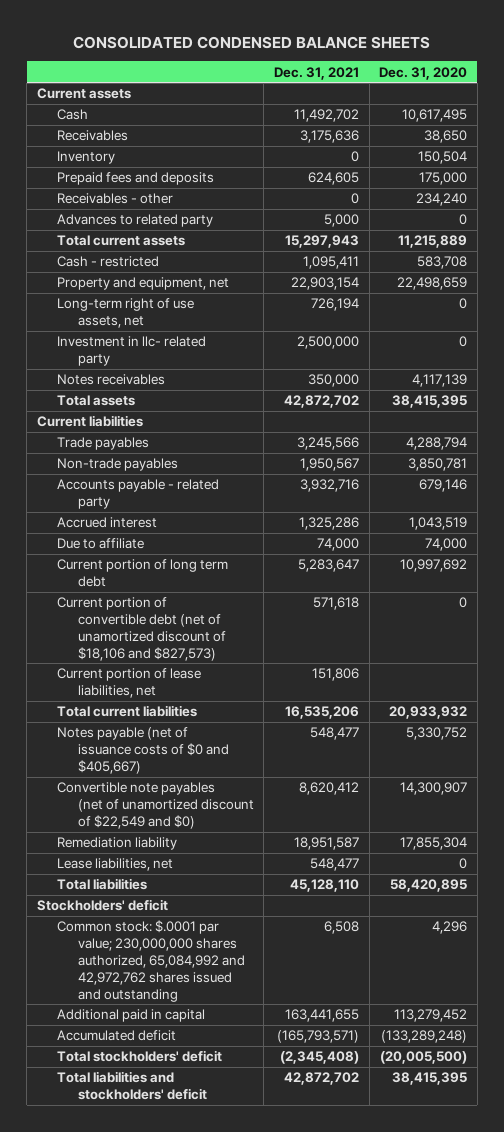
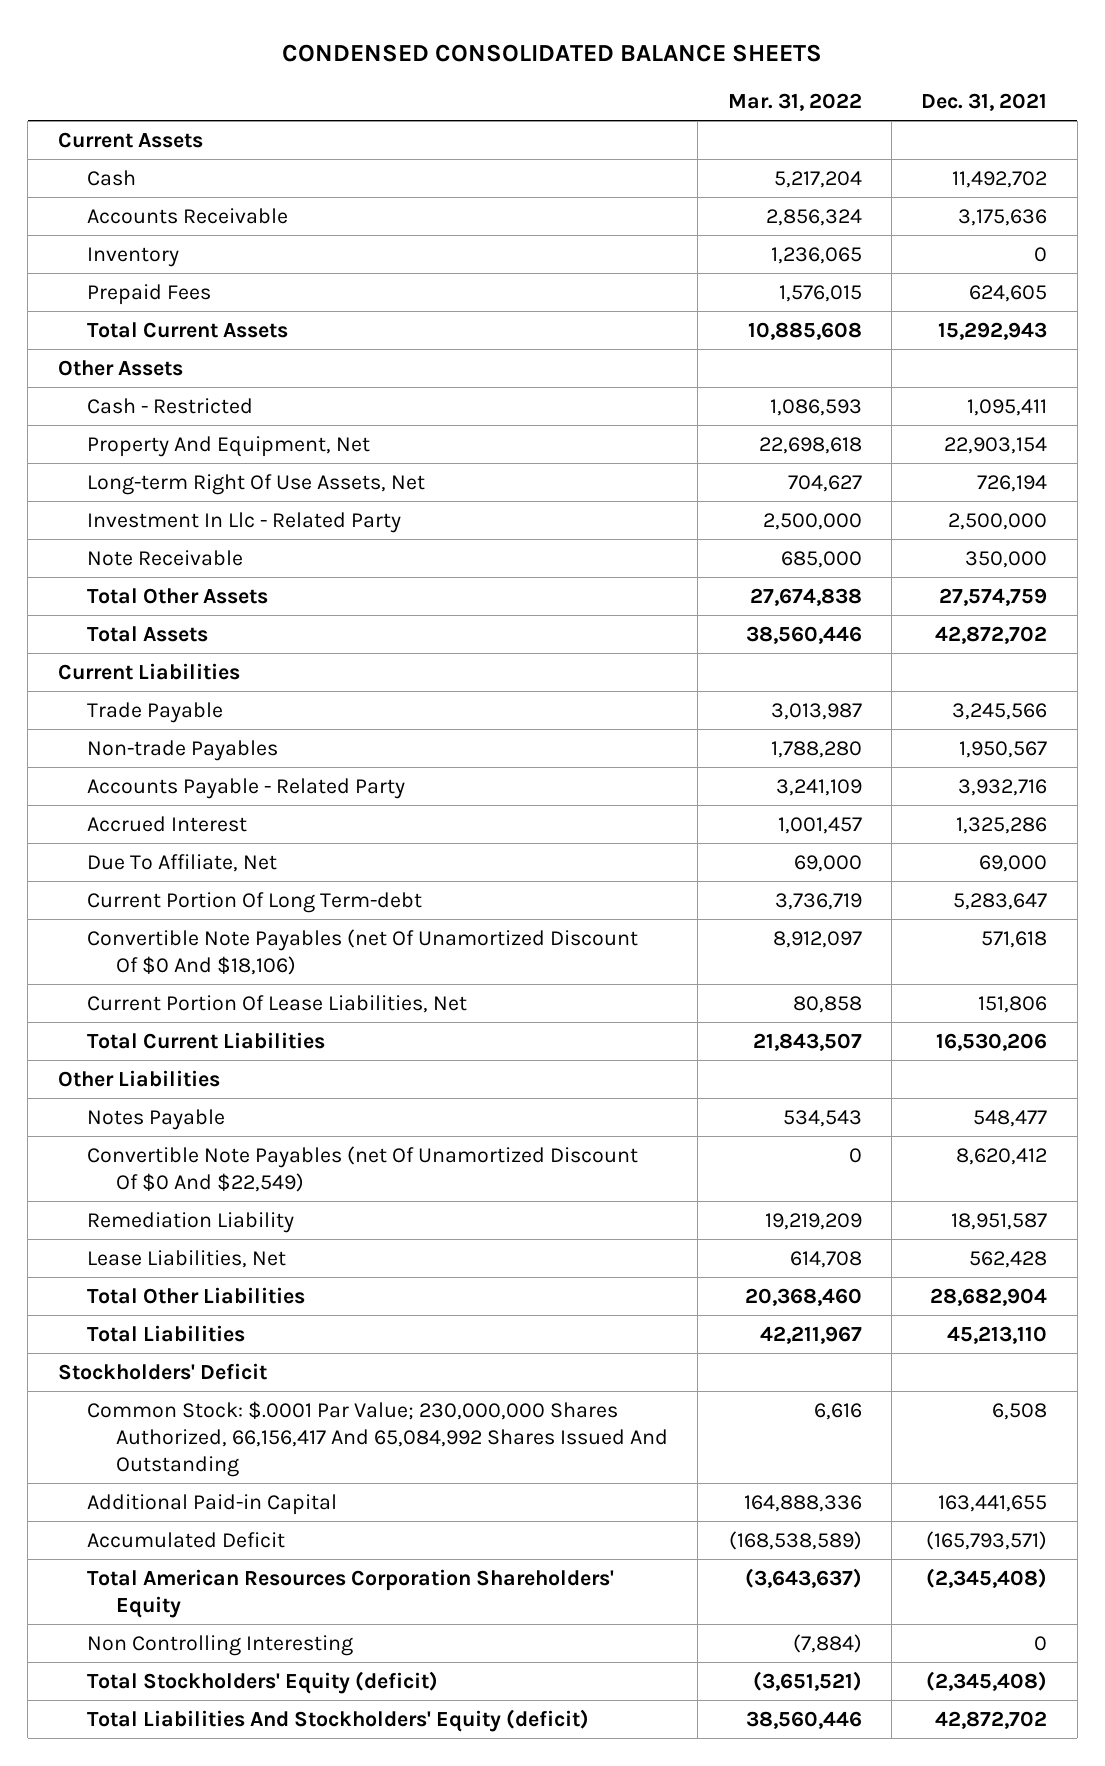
[72,35,430,49] CONSOLIDATED CONDENSED BALANCE SHEETS -> [282,44,823,63] CONDENSED CONSOLIDATED BALANCE SHEETS
[379,66,468,80] Dec. 31, 2020 -> none
none -> [727,93,862,112] Mar. 31, 2022
[36,88,131,100] Current assets -> [57,131,203,148] Current Assets
[57,130,129,142] Receivables -> [86,207,288,224] Accounts Receivable
[57,193,174,205] Receivables - other -> none
[57,214,214,228] Advances to related party -> none
[57,172,215,186] Prepaid fees and deposits -> [86,283,211,305] Prepaid Fees
[57,235,186,247] Total current assets -> [86,321,288,338] Total Current Assets
[284,235,359,249] 15,297,943 -> [938,321,1048,340] 15,292,943
none -> [57,359,183,376] Other Assets
[57,256,160,268] Cash - restricted -> [86,397,253,414] Cash - Restricted
[57,277,230,291] Property and equipment, net -> [86,435,370,457] Property And Equipment, Net
[57,298,195,329] Long-term right of use assets, net -> [86,473,425,495] Long-term Right Of Use Assets, Net
[57,336,207,367] Investment in llc- related party -> [86,511,401,533] Investment In Llc - Related Party
[57,374,166,386] Notes receivables -> [86,549,243,566] Note Receivable
none -> [86,587,268,604] Total Other Assets
[57,395,136,407] Total assets -> [86,625,208,642] Total Assets
[36,415,143,428] Current liabilities -> [57,662,240,680] Current Liabilities
[57,437,150,451] Trade payables -> [86,701,223,723] Trade Payable
[57,458,179,472] Non-trade payables -> [86,739,278,761] Non-trade Payables
[57,479,220,510] Accounts payable - related party -> [86,777,405,799] Accounts Payable - Related Party
[57,517,158,529] Accrued interest -> [86,815,247,832] Accrued Interest
[57,538,145,550] Due to affiliate -> [86,853,277,872] Due To Affiliate, Net
[316,538,359,552] 74,000 -> [979,854,1048,872] 69,000
[57,559,229,588] Current portion of long term debt -> [86,891,422,913] Current Portion Of Long Term-debt
[57,597,226,661] Current portion of convertible debt (net of unamortized discount of $18,106 and $827,573) -> [86,928,638,975] Convertible Note Payables (net Of Unamortized Discount Of $0 And $18,106)
[57,668,202,699] Current portion of lease liabilities, net -> [86,994,467,1013] Current Portion Of Lease Liabilities, Net
[57,705,198,718] Total current liabilities -> [86,1031,325,1049] Total Current Liabilities
[284,706,359,720] 16,535,206 -> [936,1032,1048,1051] 16,530,206
none -> [57,1069,220,1087] Other Liabilities
[57,727,229,774] Notes payable (net of issuance costs of $0 and $405,667) -> [86,1108,225,1130] Notes Payable
[57,782,254,829] Convertible note payables (net of unamortized discount of $22,549 and $0) -> [86,1145,638,1192] Convertible Note Payables (net Of Unamortized Discount Of $0 And $22,549)
[57,837,178,851] Remediation liability -> [86,1211,294,1233] Remediation Liability
[57,858,174,872] Lease liabilities, net -> [86,1249,286,1268] Lease Liabilities, Net
[309,858,359,872] 548,477 -> [969,1250,1048,1268] 562,428
none -> [86,1286,305,1304] Total Other Liabilities
[57,878,148,891] Total liabilities -> [86,1324,245,1342] Total Liabilities
[289,879,359,893] 45,128,110 -> [947,1325,1048,1344] 45,213,110
[36,899,168,912] Stockholders' deficit -> [57,1362,267,1380] Stockholders' Deficit
[57,920,245,1002] Common stock: $.0001 par value; 230,000,000 shares authorized, 65,084,992 and 42,972,762 shares issued and outstanding -> [86,1400,669,1477] Common Stock: $.0001 Par Value; 230,000,000 Shares Authorized, 66,156,417 And 65,084,992 Shares Issued And Outstanding
[57,1009,206,1023] Additional paid in capital -> [86,1493,337,1515] Additional Paid-in Capital
[57,1030,177,1042] Accumulated deficit -> [86,1531,285,1548] Accumulated Deficit
none -> [86,1568,614,1618] Total American Resources Corporation Shareholders' Equity
none -> [86,1634,353,1656] Non Controlling Interesting
[57,1050,223,1063] Total stockholders' deficit -> [86,1670,438,1694] Total Stockholders' Equity (deficit)
[57,1071,207,1101] Total liabilities and stockholders' deficit -> [86,1708,589,1732] Total Liabilities And Stockholders' Equity (deficit)

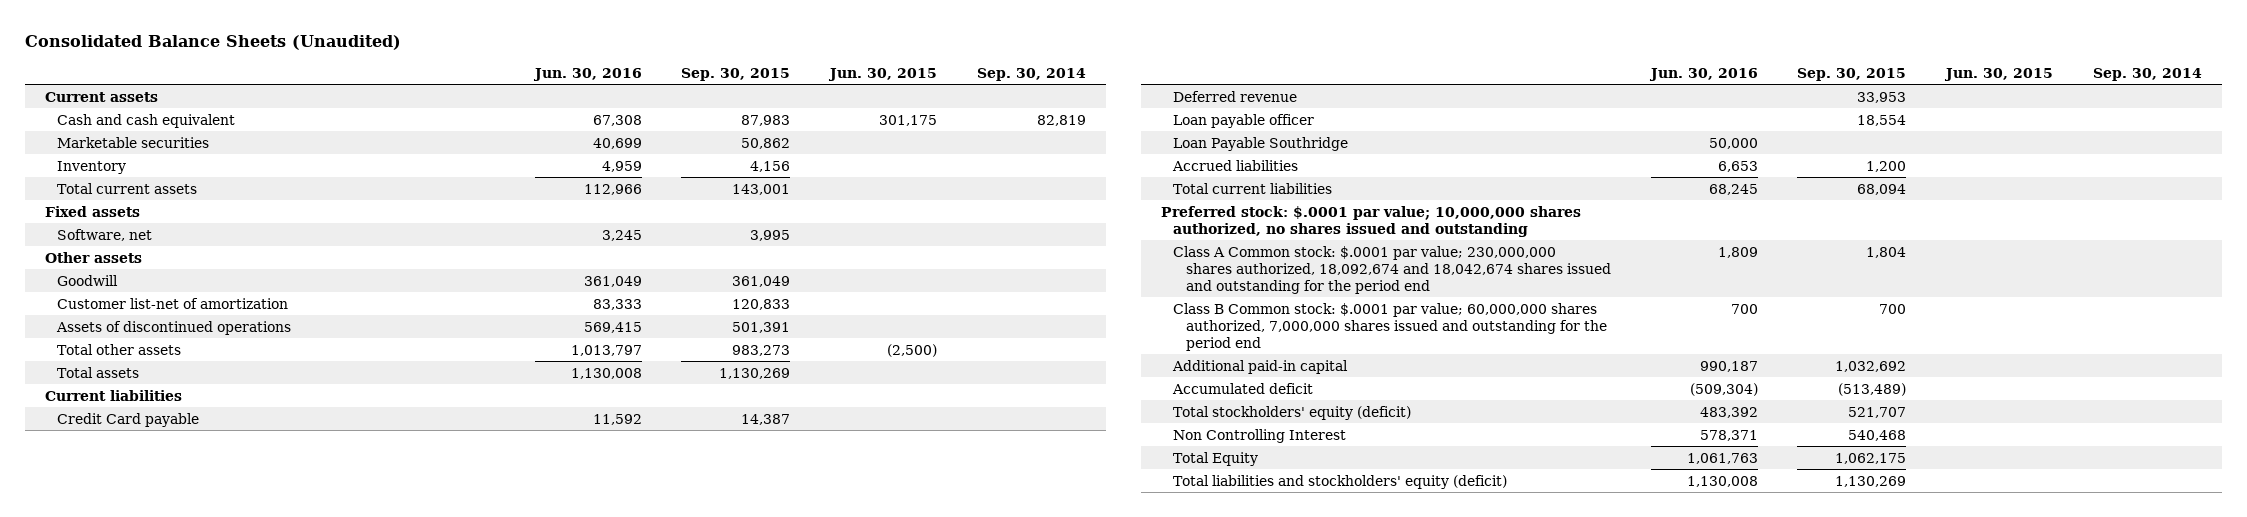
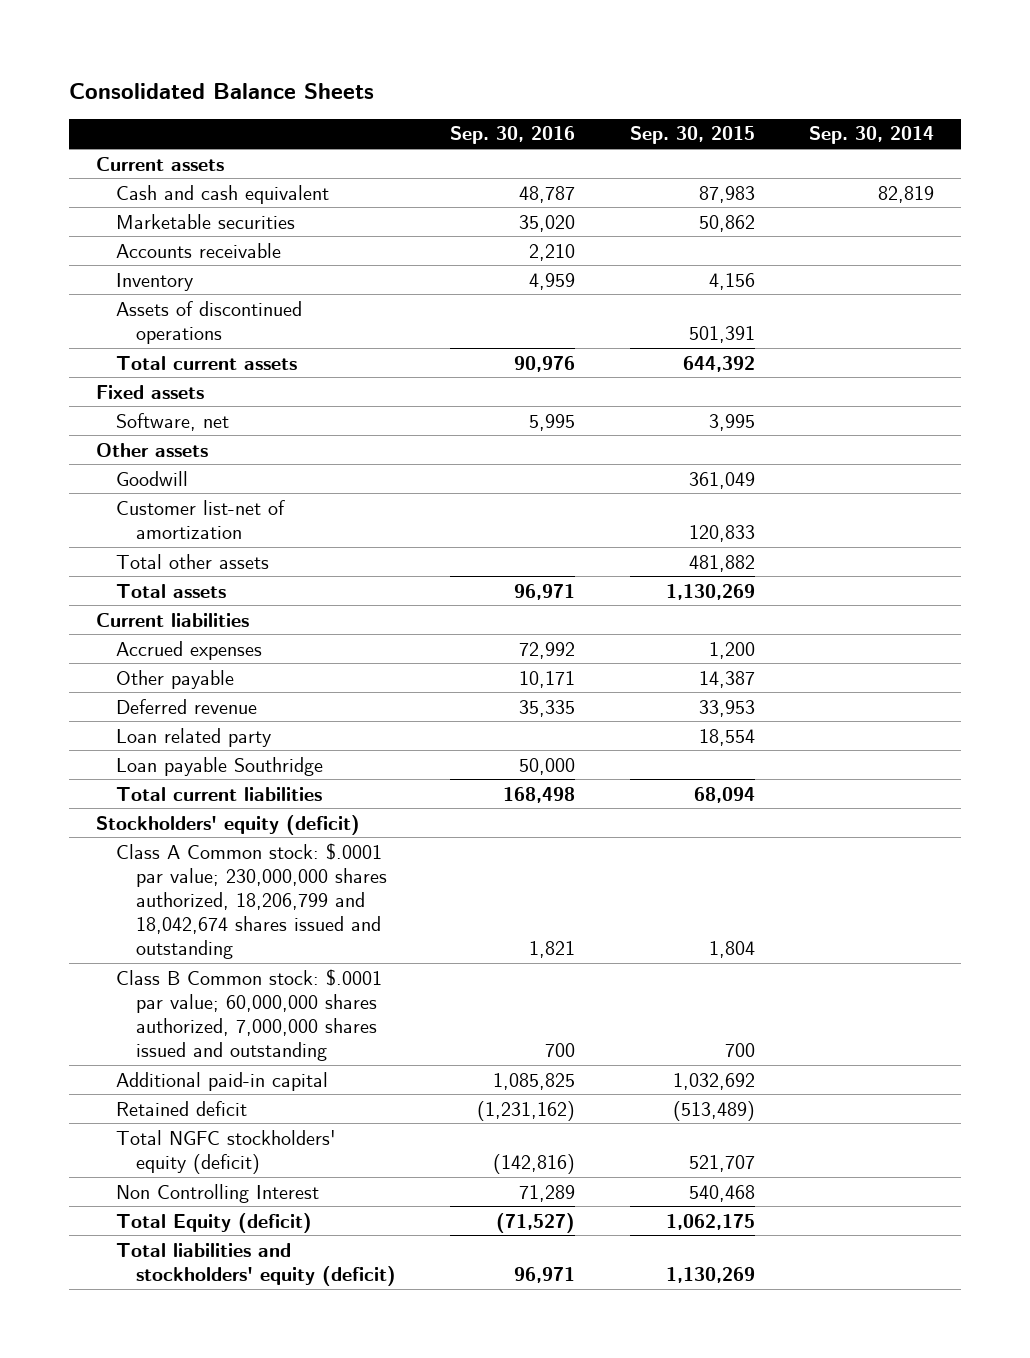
[25,34,402,50] Consolidated Balance Sheets (Unaudited) -> [68,83,374,100] Consolidated Balance Sheets
[532,67,642,81] Jun. 30, 2016 -> none
[828,67,938,81] Jun. 30, 2015 -> none
none -> [450,126,576,145] Sep. 30, 2016
none -> [115,242,281,258] Accounts receivable
[56,320,292,335] Assets of discontinued operations -> [115,300,302,344] Assets of discontinued operations
[732,183,791,195] 143,001 -> [682,355,755,372] 644,392
[732,344,791,356] 983,273 -> [688,554,755,572] 481,882
none -> [115,640,262,660] Accrued expenses
[57,412,200,427] Credit Card payable -> [115,669,234,689] Other payable
[1172,159,1299,171] Accrued liabilities -> none
[1173,113,1315,128] Loan payable officer -> [115,727,271,747] Loan related party
[1173,136,1349,151] Loan Payable Southridge -> [115,756,323,776] Loan payable Southridge
[1160,205,1581,237] Preferred stock: $.0001 par value; 10,000,000 shares authorized, no shares issued and outstanding -> none
none -> [95,814,360,835] Stockholders' equity (deficit)
[1173,245,1611,294] Class A Common stock: $.0001 par value; 230,000,000 shares authorized, 18,092,674 and 18,042,674 shares issued and outstanding for the period end -> [115,842,387,960] Class A Common stock: $.0001 par value; 230,000,000 shares authorized, 18,206,799 and 18,042,674 shares issued and outstanding
[1173,302,1607,351] Class B Common stock: $.0001 par value; 60,000,000 shares authorized, 7,000,000 shares issued and outstanding for the period end -> [115,968,382,1062] Class B Common stock: $.0001 par value; 60,000,000 shares authorized, 7,000,000 shares issued and outstanding
[1172,382,1314,394] Accumulated deficit -> [115,1100,247,1116] Retained deficit
[1173,405,1412,420] Total stockholders' equity (deficit) -> [115,1129,336,1174] Total NGFC stockholders' equity (deficit)
[1173,451,1259,466] Total Equity -> [115,1212,312,1233] Total Equity (deficit)

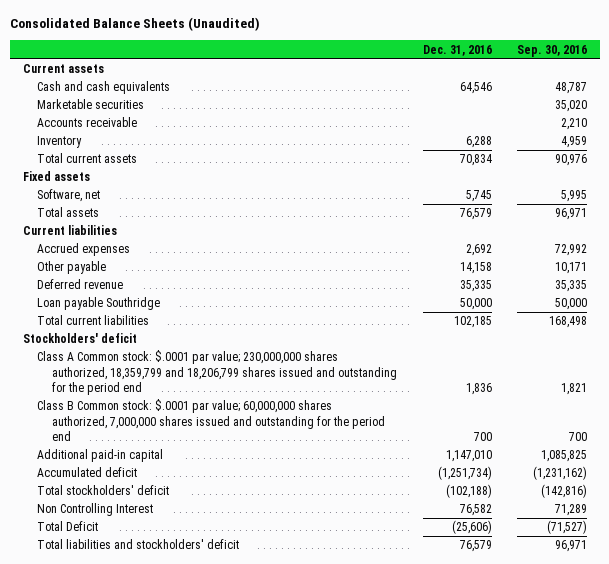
[68,83,374,100] Consolidated Balance Sheets -> [9,17,260,32] Consolidated Balance Sheets (Unaudited)
[629,126,755,145] Sep. 30, 2015 -> none
[809,126,935,145] Sep. 30, 2014 -> none
none -> [422,44,492,56] Dec. 31, 2016
[115,184,329,204] Cash and cash equivalent -> [37,81,171,95] Cash and cash equivalents
[115,300,302,344] Assets of discontinued operations -> none
[95,442,208,457] Other assets -> none
[115,470,188,486] Goodwill -> none
[115,499,285,539] Customer list-net of amortization -> none
[115,553,269,569] Total other assets -> none
[115,727,271,747] Loan related party -> none
[95,814,360,835] Stockholders' equity (deficit) -> [22,333,137,344] Stockholders' deficit
[115,842,387,960] Class A Common stock: $.0001 par value; 230,000,000 shares authorized, 18,206,799 and 18,042,674 shares issued and outstanding -> [37,350,398,395] Class A Common stock: $.0001 par value; 230,000,000 shares authorized, 18,359,799 and 18,206,799 shares issued and outstanding for the period end
[115,968,382,1062] Class B Common stock: $.0001 par value; 60,000,000 shares authorized, 7,000,000 shares issued and outstanding -> [37,399,386,441] Class B Common stock: $.0001 par value; 60,000,000 shares authorized, 7,000,000 shares issued and outstanding for the period end
[115,1100,247,1116] Retained deficit -> [37,467,138,478] Accumulated deficit
[115,1129,336,1174] Total NGFC stockholders' equity (deficit) -> [37,485,170,496] Total stockholders' deficit
[115,1212,312,1233] Total Equity (deficit) -> [37,521,99,532] Total Deficit
[115,1242,396,1286] Total liabilities and stockholders' equity (deficit) -> [37,539,240,550] Total liabilities and stockholders' deficit

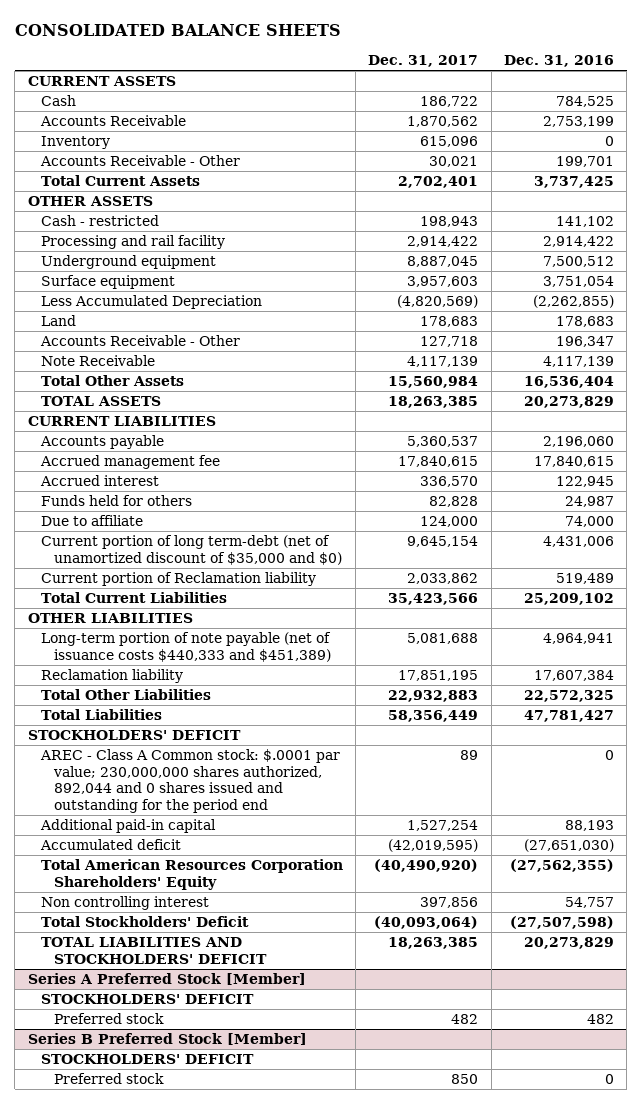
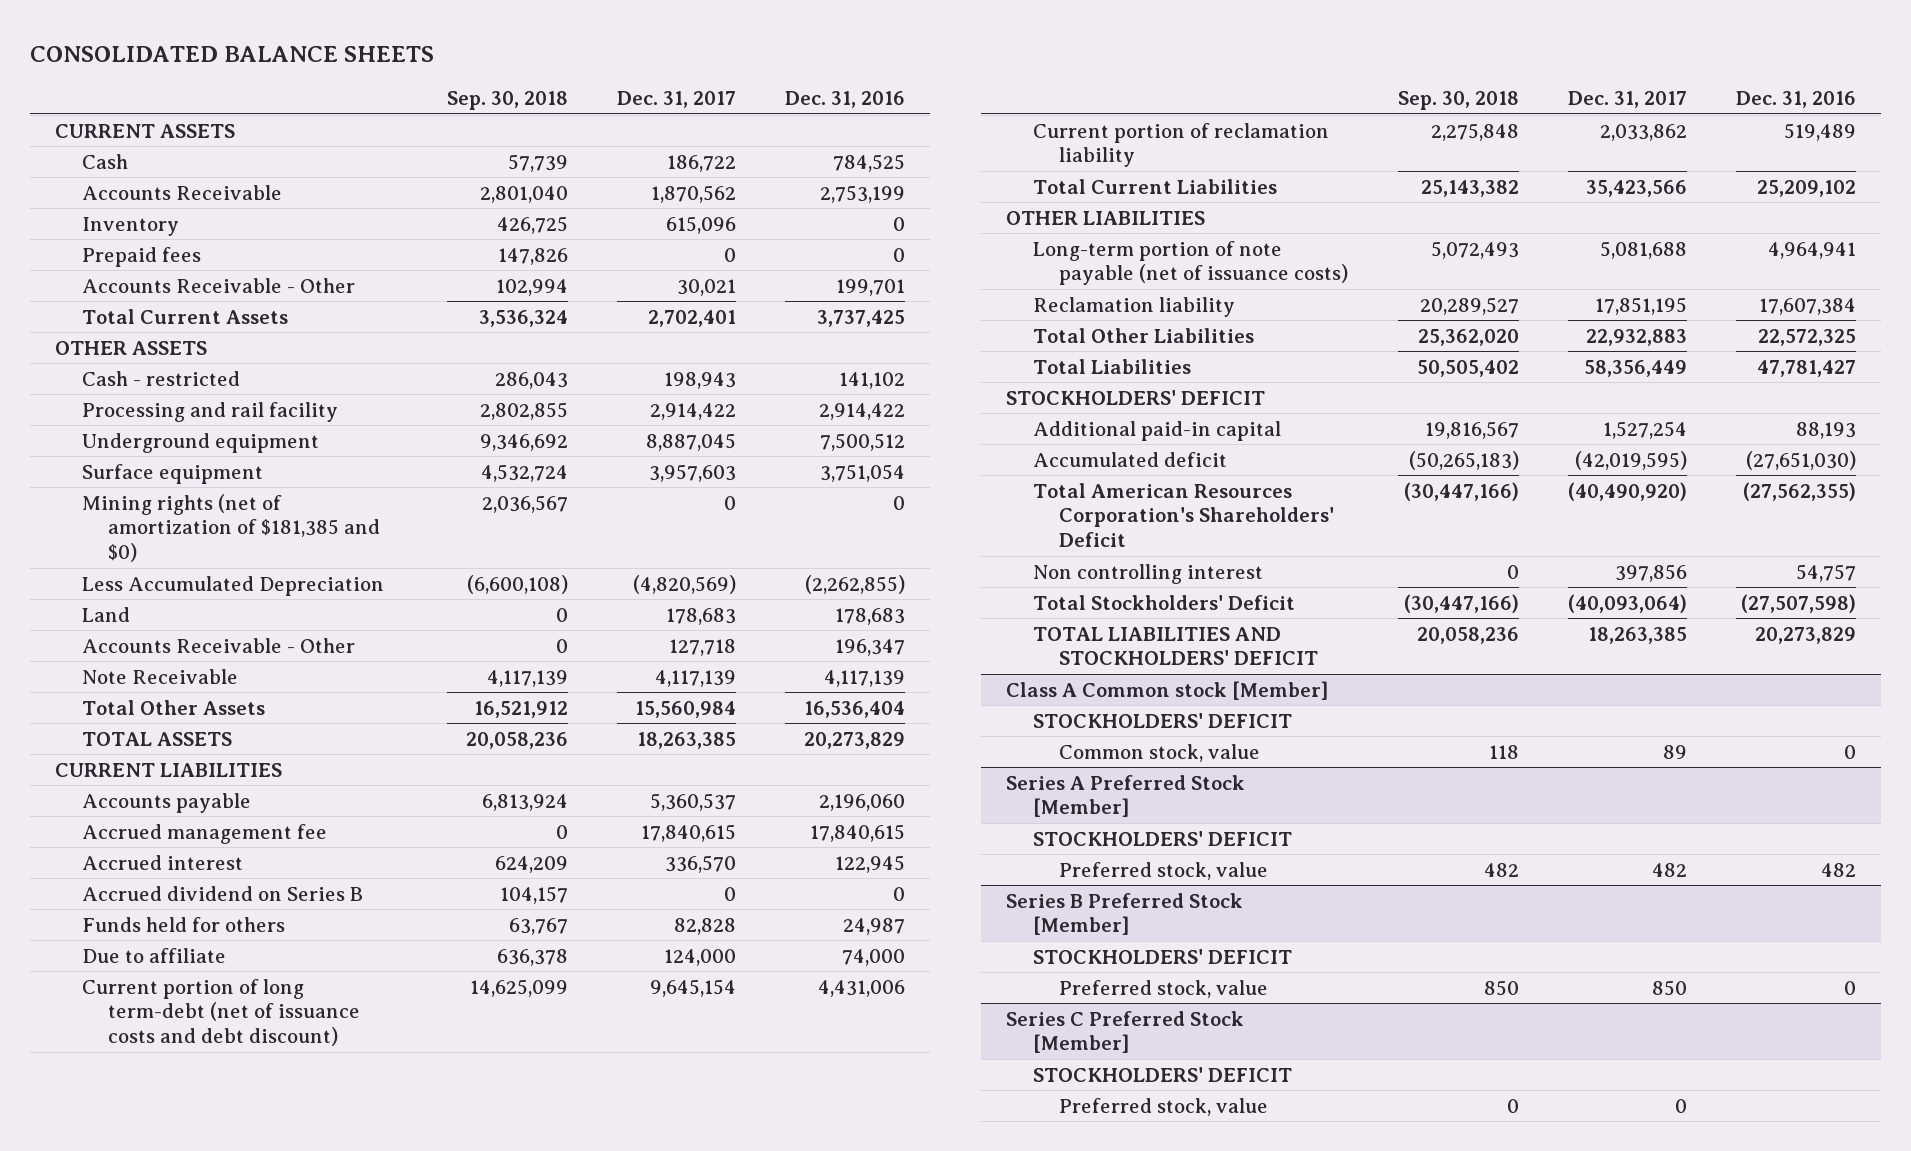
none -> [446,91,568,111] Sep. 30, 2018
none -> [81,246,201,267] Prepaid fees
none -> [81,493,381,563] Mining rights (net of amortization of $181,385 and $0)
none -> [81,885,363,901] Accrued dividend on Series B
[40,535,343,565] Current portion of long term-debt (net of unamortized discount of $35,000 and $0) -> [81,978,361,1047] Current portion of long term-debt (net of issuance costs and debt discount)
[40,572,316,587] Current portion of Reclamation liability -> [1032,122,1329,168] Current portion of reclamation liability
[40,632,332,662] Long-term portion of note payable (net of issuance costs $440,333 and $451,389) -> [1032,240,1349,286] Long-term portion of note payable (net of issuance costs)
[39,749,340,813] AREC - Class A Common stock: $.0001 par value; 230,000,000 shares authorized, 892,044 and 0 shares issued and outstanding for the period end -> none
[40,859,343,890] Total American Resources Corporation Shareholders' Equity -> [1032,482,1335,548] Total American Resources Corporation's Shareholders' Deficit
none -> [1005,680,1328,700] Class A Common stock [Member]
none -> [1032,712,1292,728] STOCKHOLDERS' DEFICIT
none -> [1059,743,1261,762] Common stock, value
[54,1013,165,1025] Preferred stock -> [1059,861,1269,880] Preferred stock, value
[54,1073,165,1085] Preferred stock -> [1059,979,1269,998] Preferred stock, value
none -> [1005,1010,1244,1054] Series C Preferred Stock [Member]
none -> [1032,1066,1292,1082] STOCKHOLDERS' DEFICIT
none -> [1059,1097,1269,1116] Preferred stock, value

